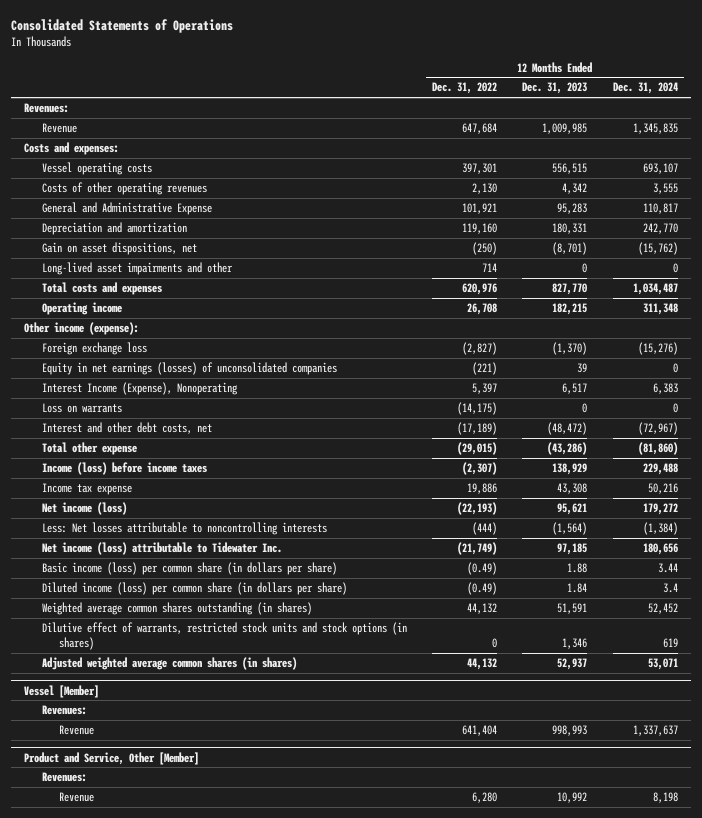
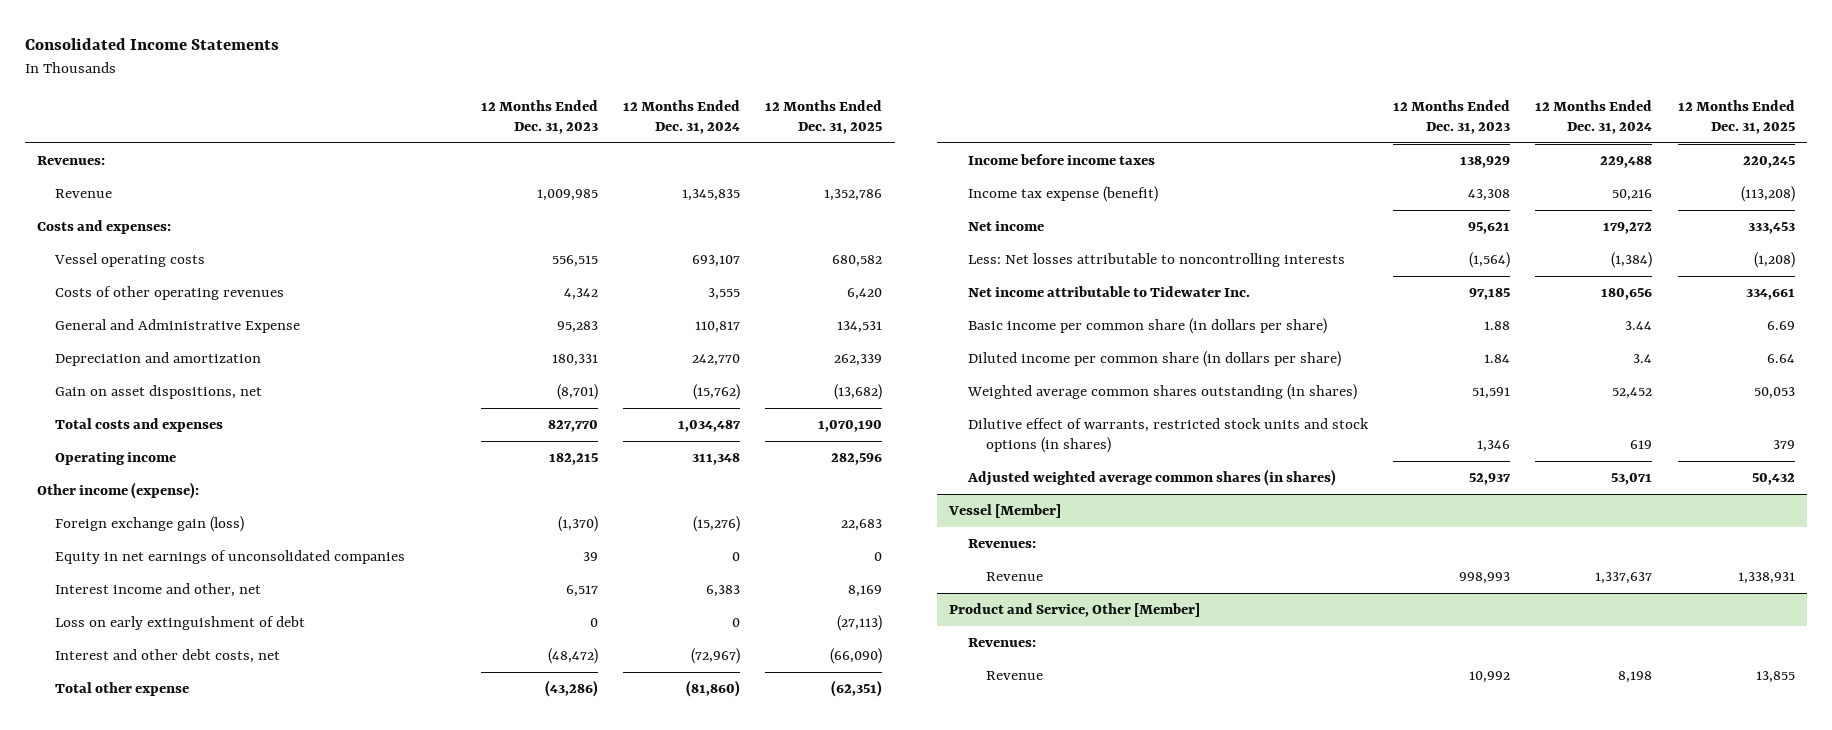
[11,18,234,33] Consolidated Statements of Operations -> [24,38,279,51] Consolidated Income Statements
[432,82,498,95] Dec. 31, 2022 -> none
none -> [765,100,883,134] 12 Months Ended Dec. 31, 2025
[41,261,233,275] Long-lived asset impairments and other -> none
[41,402,122,413] Loss on warrants -> none
[41,341,147,355] Foreign exchange loss -> [55,516,245,533] Foreign exchange gain (loss)
[41,361,337,375] Equity in net earnings (losses) of unconsolidated companies -> [55,550,406,565] Equity in net earnings of unconsolidated companies
[41,381,238,395] Interest Income (Expense), Nonoperating -> [55,583,262,598] Interest income and other, net
none -> [55,616,306,631] Loss on early extinguishment of debt
[41,461,207,475] Income (loss) before income taxes -> [967,154,1155,166] Income before income taxes
[41,482,132,495] Income tax expense -> [967,186,1158,203] Income tax expense (benefit)
[41,501,127,515] Net income (loss) -> [967,221,1044,232] Net income
[41,541,282,555] Net income (loss) attributable to Tidewater Inc. -> [967,286,1250,298] Net income attributable to Tidewater Inc.
[41,561,337,575] Basic income (loss) per common share (in dollars per share) -> [967,318,1327,335] Basic income per common share (in dollars per share)
[41,581,347,595] Diluted income (loss) per common share (in dollars per share) -> [967,351,1341,368] Diluted income per common share (in dollars per share)

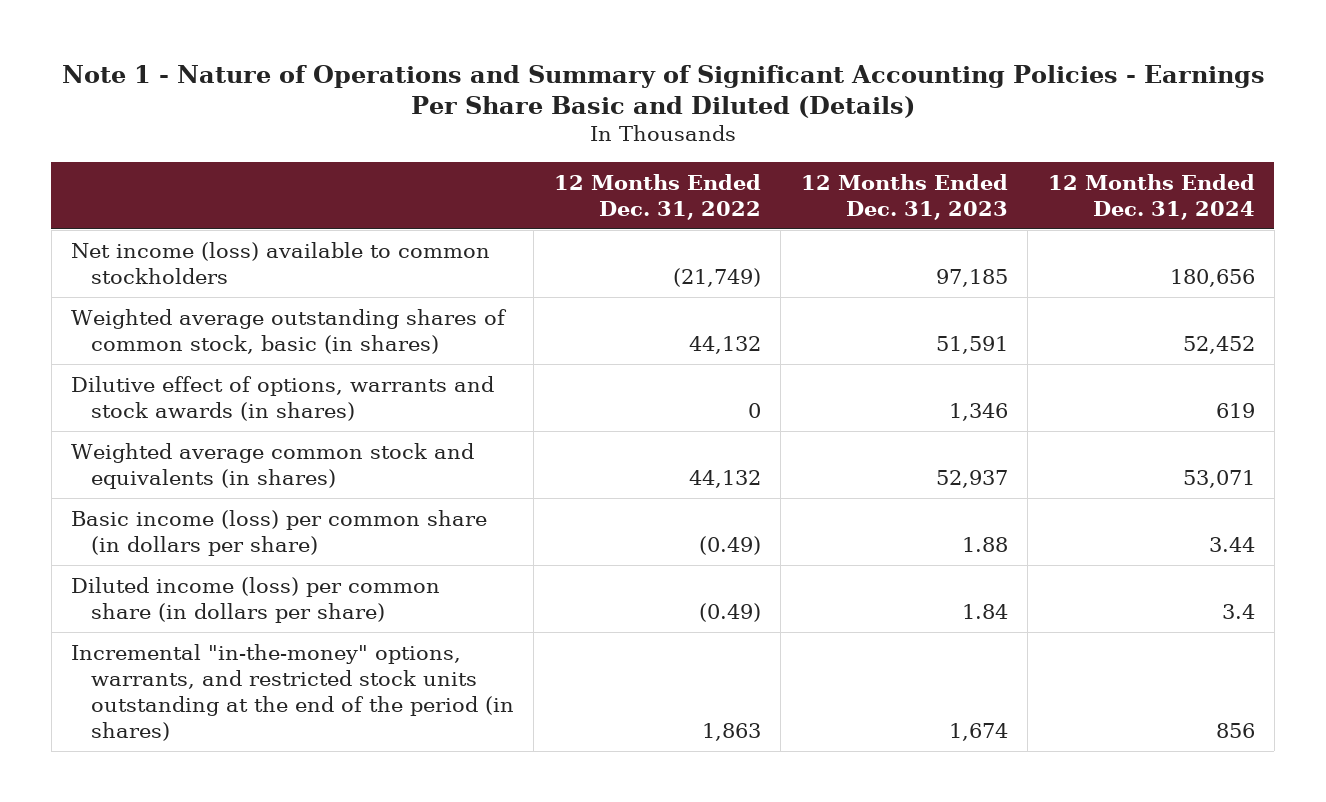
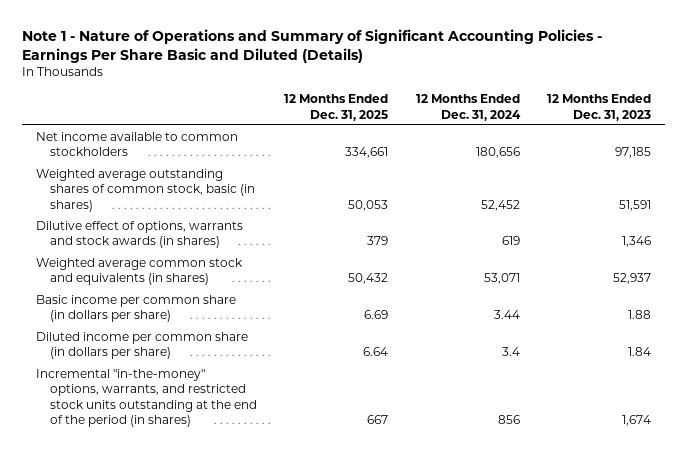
[553,173,761,220] 12 Months Ended Dec. 31, 2022 -> none
none -> [284,94,389,121] 12 Months Ended Dec. 31, 2025
[71,241,491,285] Net income (loss) available to common stockholders -> [36,131,239,157] Net income available to common stockholders
[71,509,488,557] Basic income (loss) per common share (in dollars per share) -> [36,294,237,323] Basic income per common share (in dollars per share)
[71,576,441,624] Diluted income (loss) per common share (in dollars per share) -> [36,331,249,360] Diluted income per common share (in dollars per share)

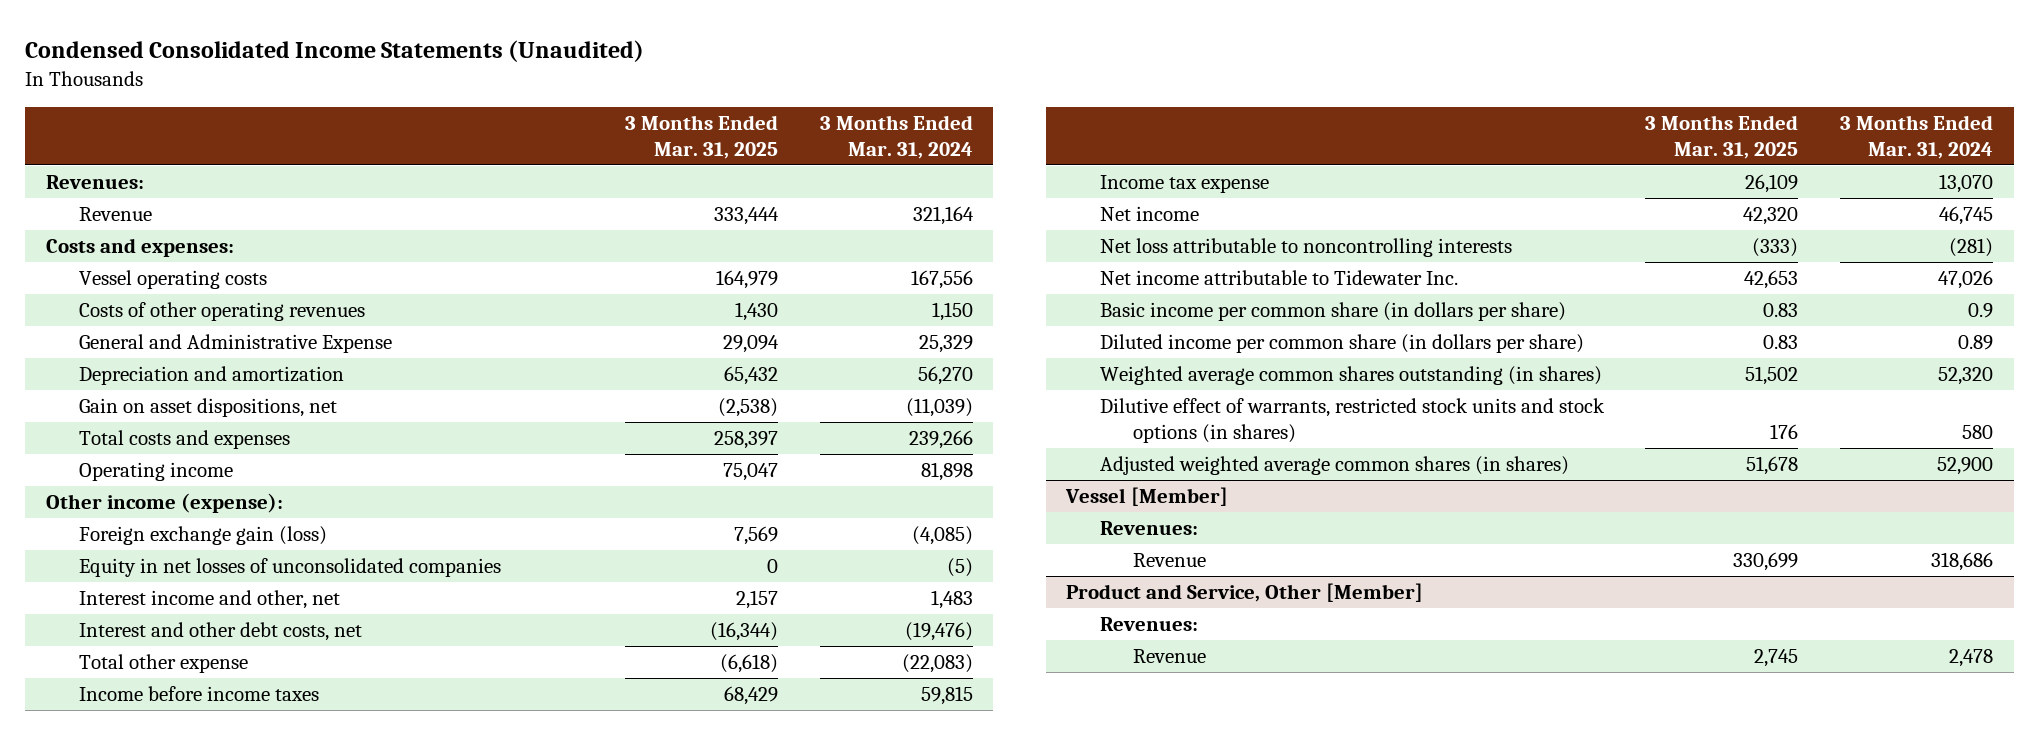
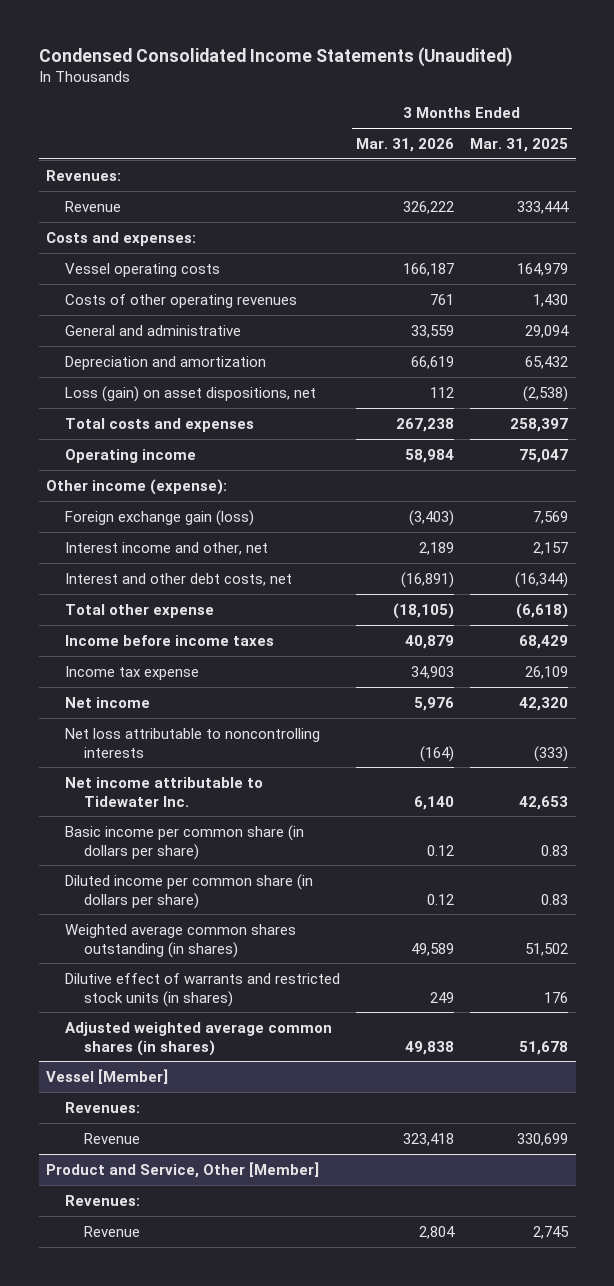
[819,115,973,159] 3 Months Ended Mar. 31, 2024 -> none
none -> [356,137,455,152] Mar. 31, 2026
[79,334,393,354] General and Administrative Expense -> [65,324,242,336] General and administrative
[79,398,338,418] Gain on asset dispositions, net -> [65,385,317,402] Loss (gain) on asset dispositions, net
[79,558,502,578] Equity in net losses of unconsolidated companies -> none
[1099,398,1605,443] Dilutive effect of warrants, restricted stock units and stock options (in shares) -> [65,972,341,1007] Dilutive effect of warrants and restricted stock units (in shares)

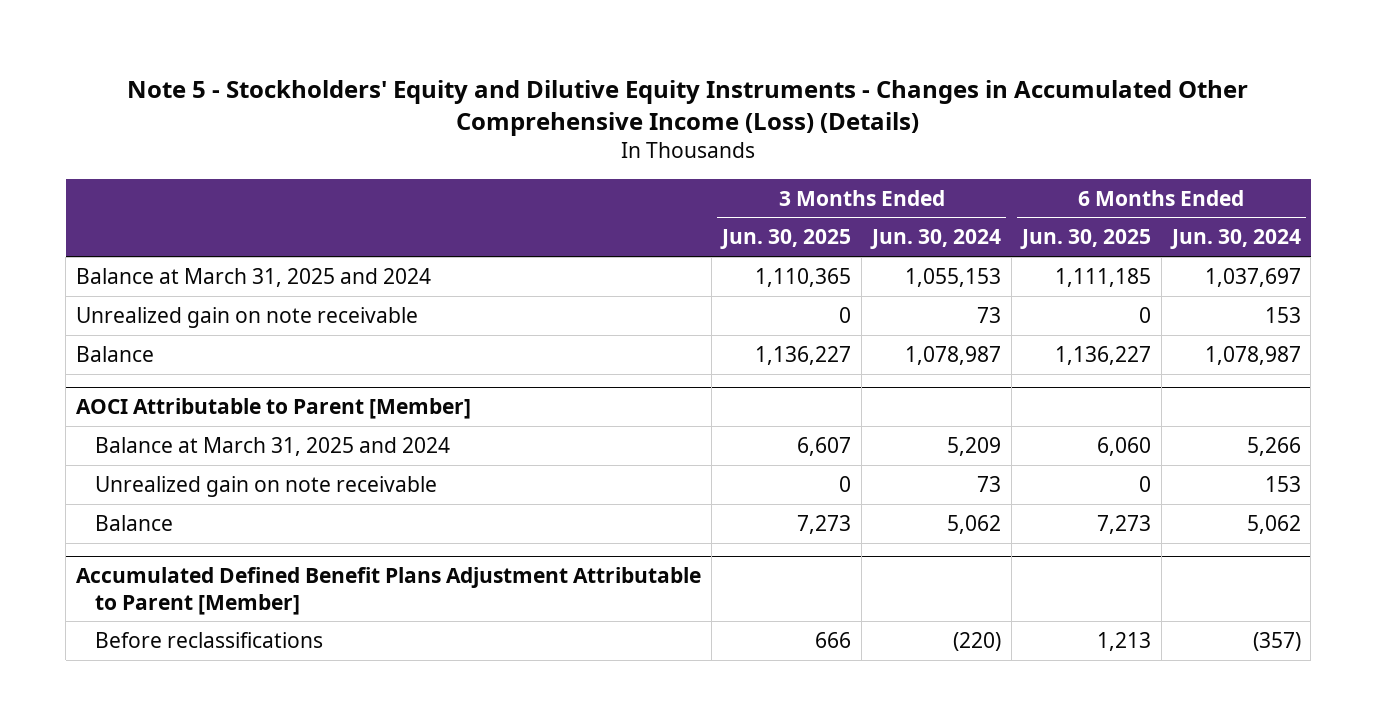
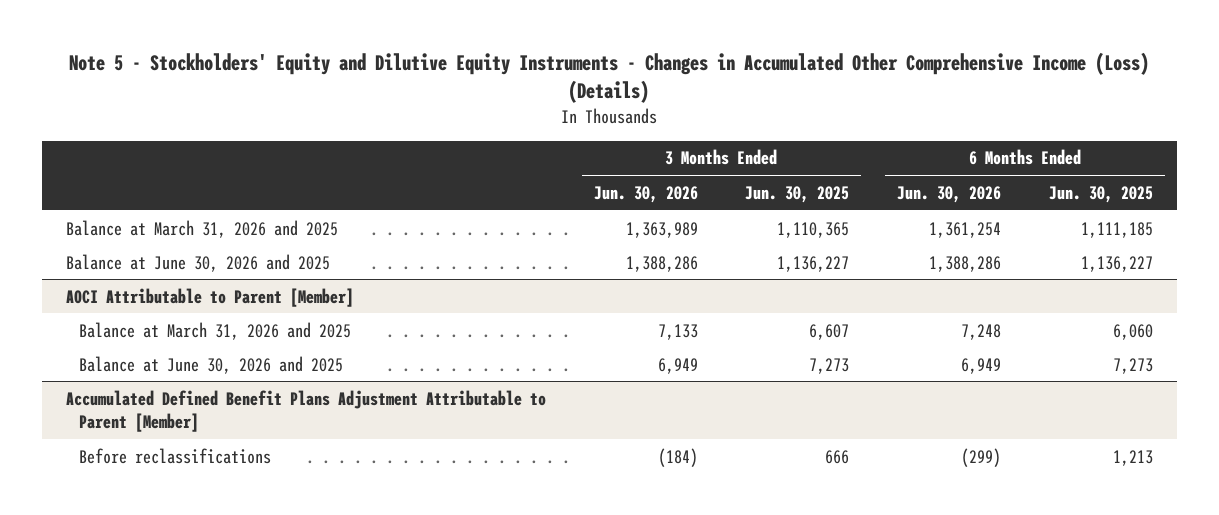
[869,229,1001,250] Jun. 30, 2024 -> none
[1169,229,1301,250] Jun. 30, 2024 -> none
none -> [593,185,698,203] Jun. 30, 2026
none -> [897,185,1002,203] Jun. 30, 2026
[76,306,419,328] Unrealized gain on note receivable -> none
[76,267,432,287] Balance at March 31, 2025 and 2024 -> [65,219,338,238] Balance at March 31, 2026 and 2025
[76,345,155,362] Balance -> [65,253,330,272] Balance at June 30, 2026 and 2025
[95,475,438,497] Unrealized gain on note receivable -> none
[95,436,451,456] Balance at March 31, 2025 and 2024 -> [79,321,352,340] Balance at March 31, 2026 and 2025
[95,514,174,531] Balance -> [79,355,344,374] Balance at June 30, 2026 and 2025

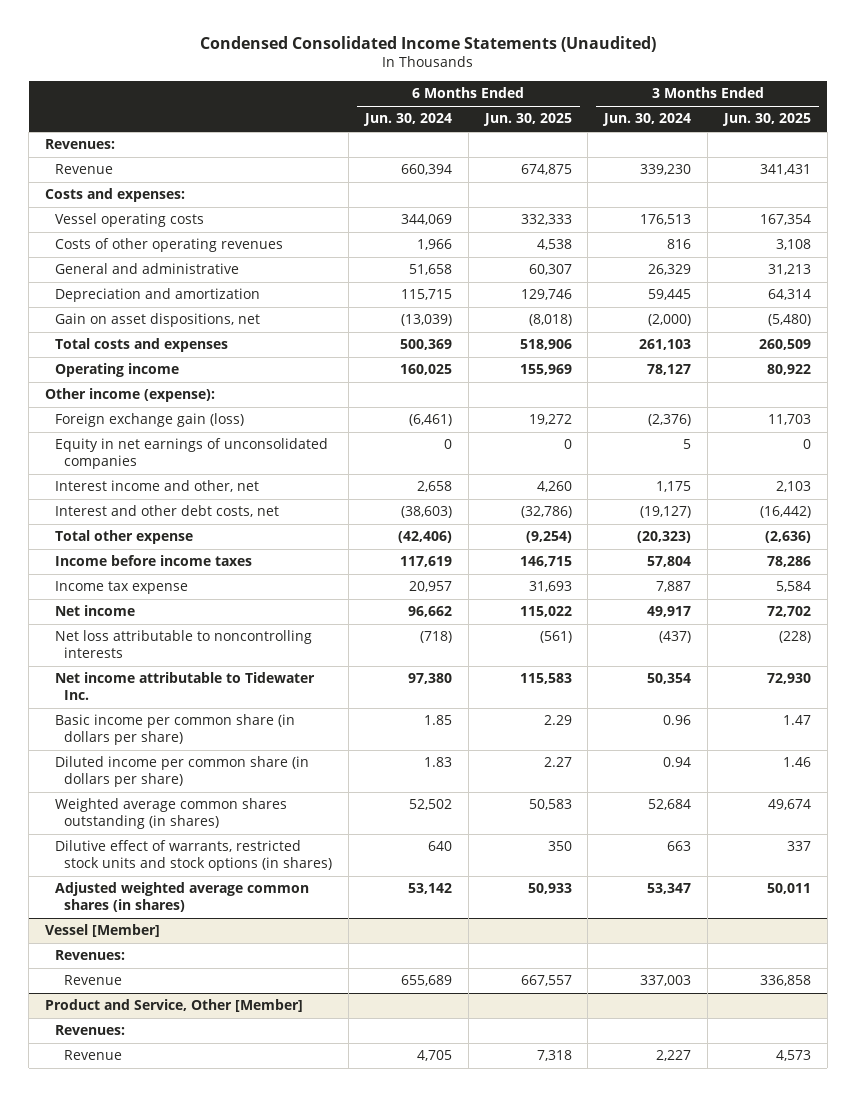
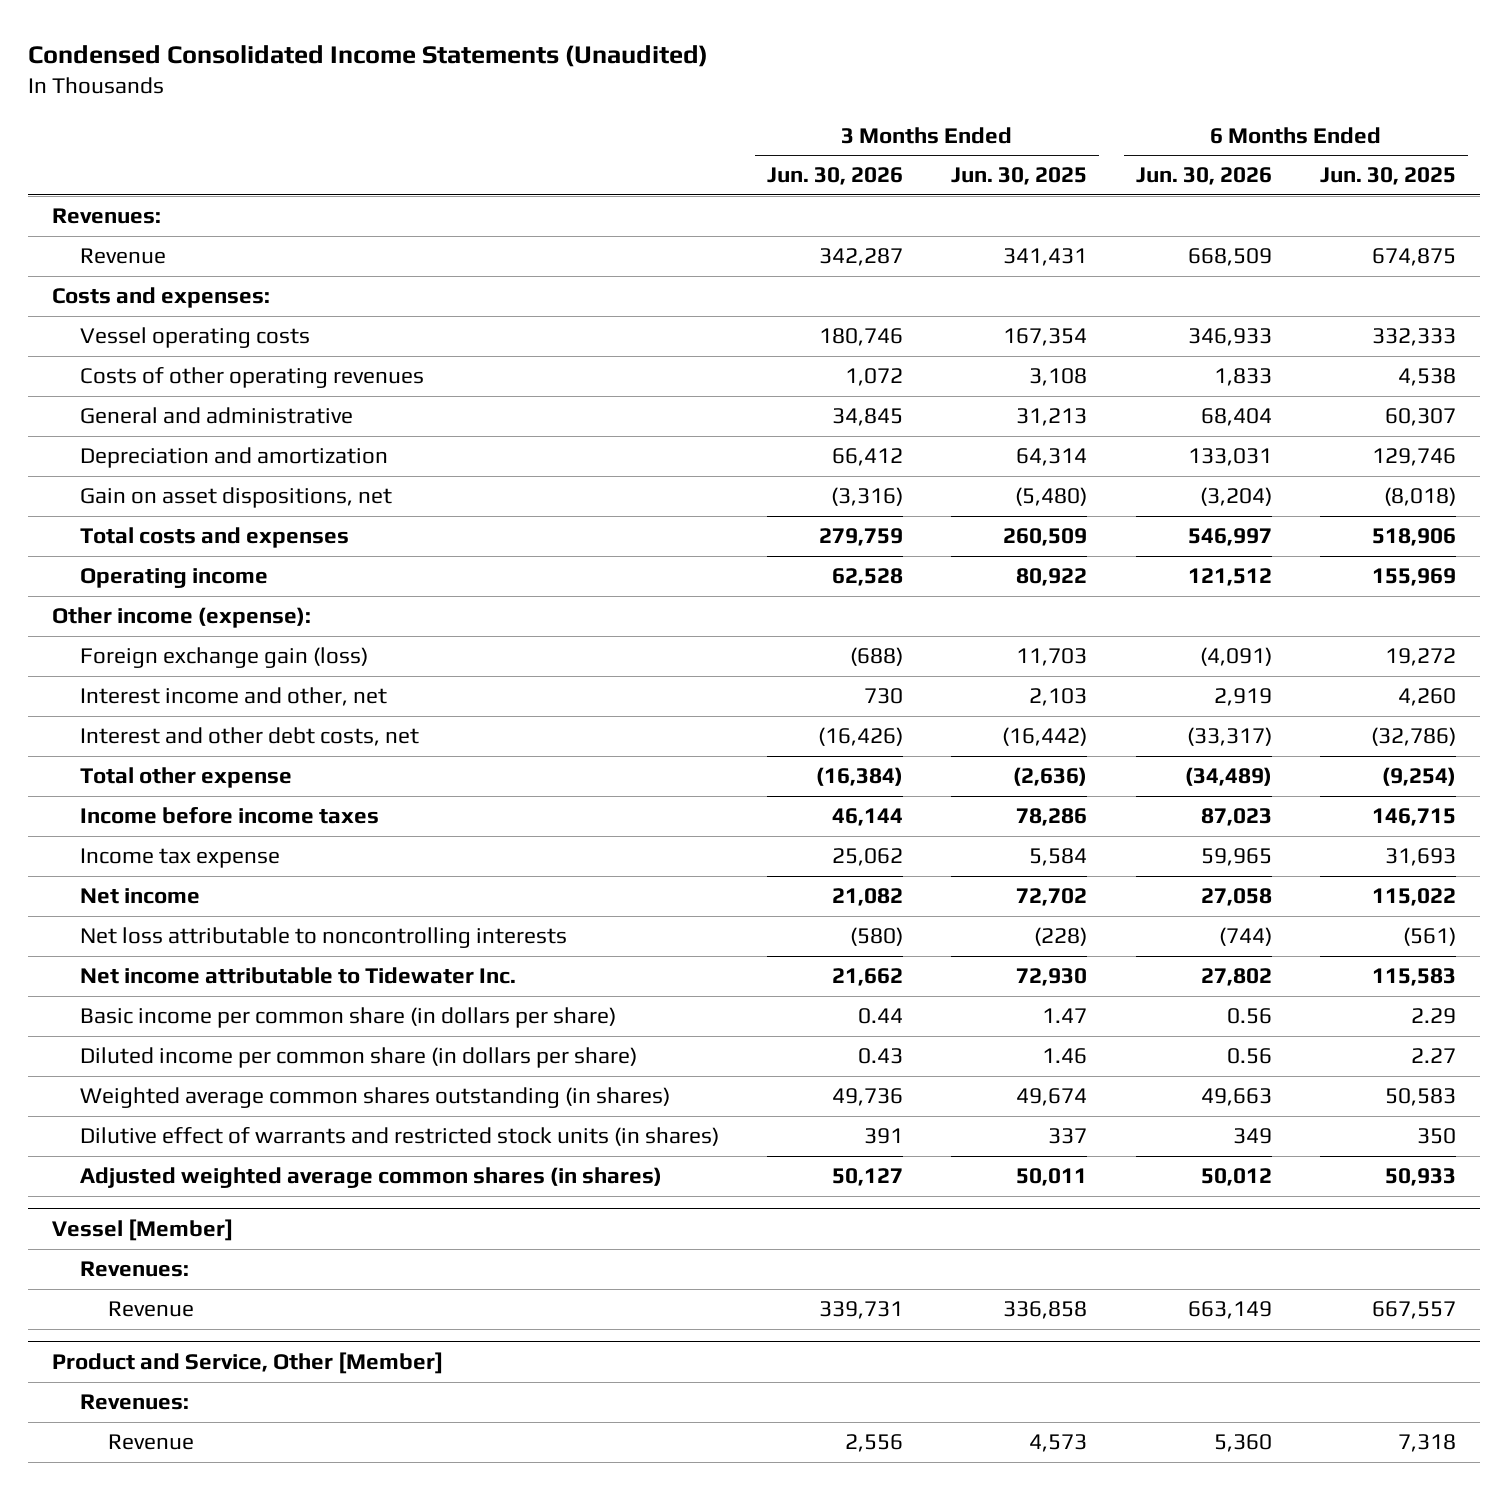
[362,113,452,127] Jun. 30, 2024 -> none
[602,113,692,127] Jun. 30, 2024 -> none
none -> [767,167,904,186] Jun. 30, 2026
none -> [1135,167,1272,186] Jun. 30, 2026
[54,438,328,470] Equity in net earnings of unconsolidated companies -> none
[54,840,333,872] Dilutive effect of warrants, restricted stock units and stock options (in shares) -> [80,1127,720,1147] Dilutive effect of warrants and restricted stock units (in shares)

